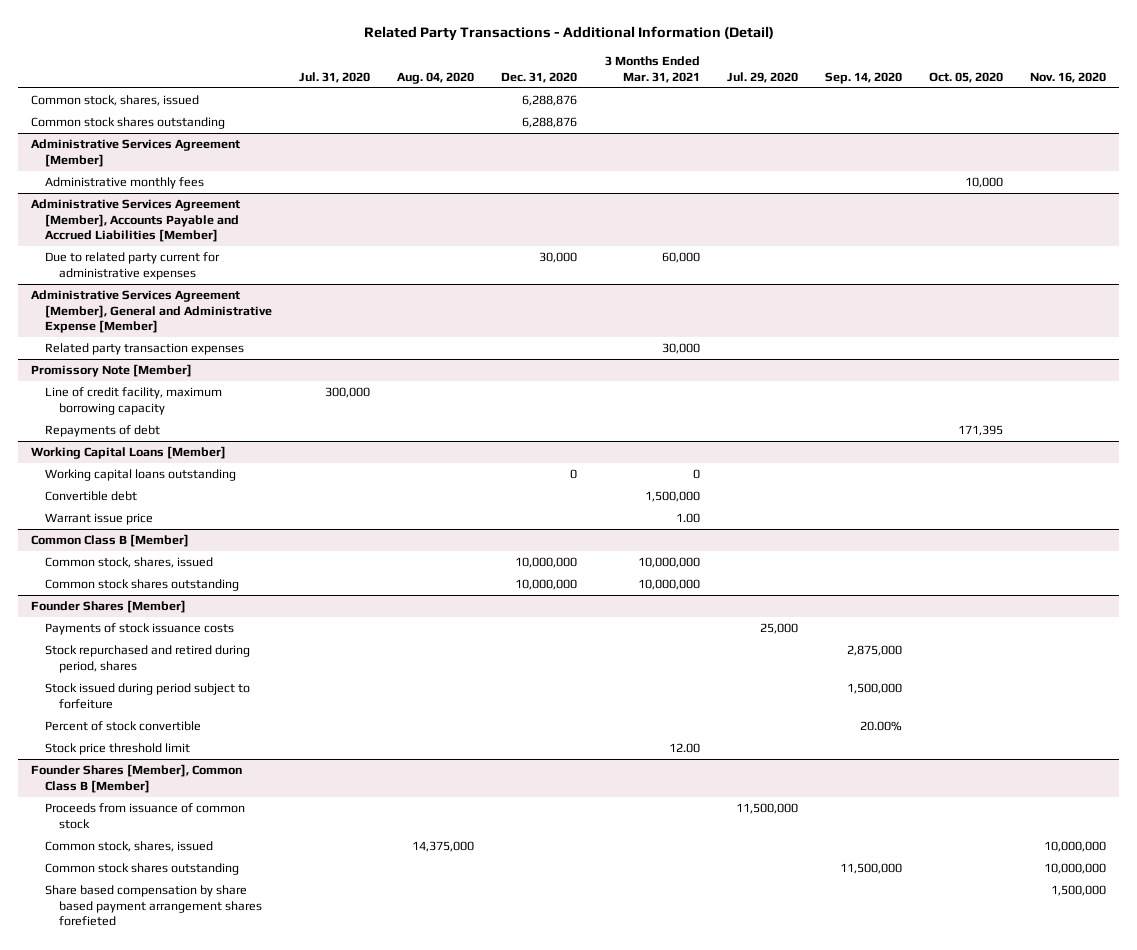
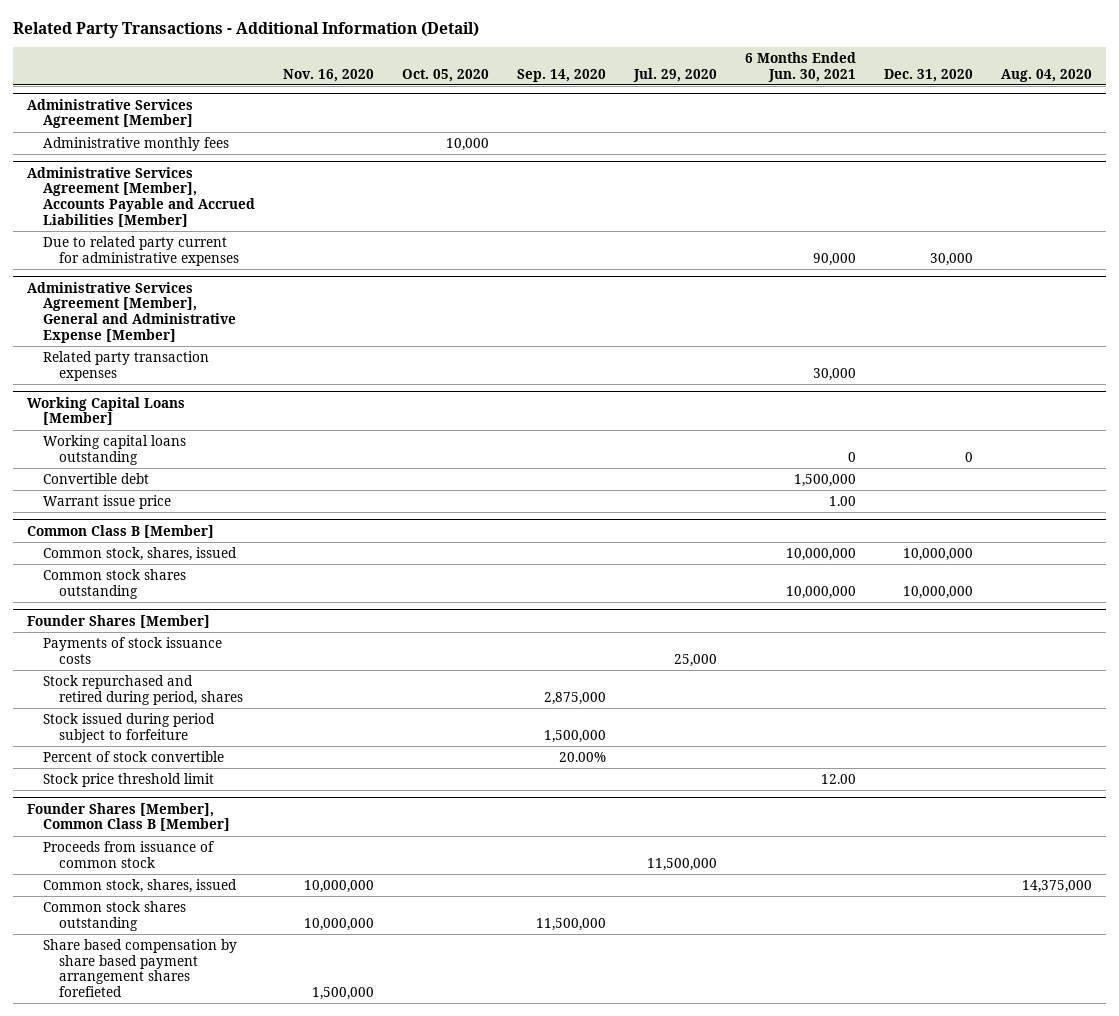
[299,71,371,83] Jul. 31, 2020 -> none
[604,56,700,83] 3 Months Ended Mar. 31, 2021 -> none
none -> [744,52,856,82] 6 Months Ended Jun. 30, 2021
[31,95,200,107] Common stock, shares, issued -> none
[31,117,226,130] Common stock shares outstanding -> none
[31,364,193,378] Promissory Note [Member] -> none
[45,387,223,415] Line of credit facility, maximum borrowing capacity -> none
[45,425,161,438] Repayments of debt -> none

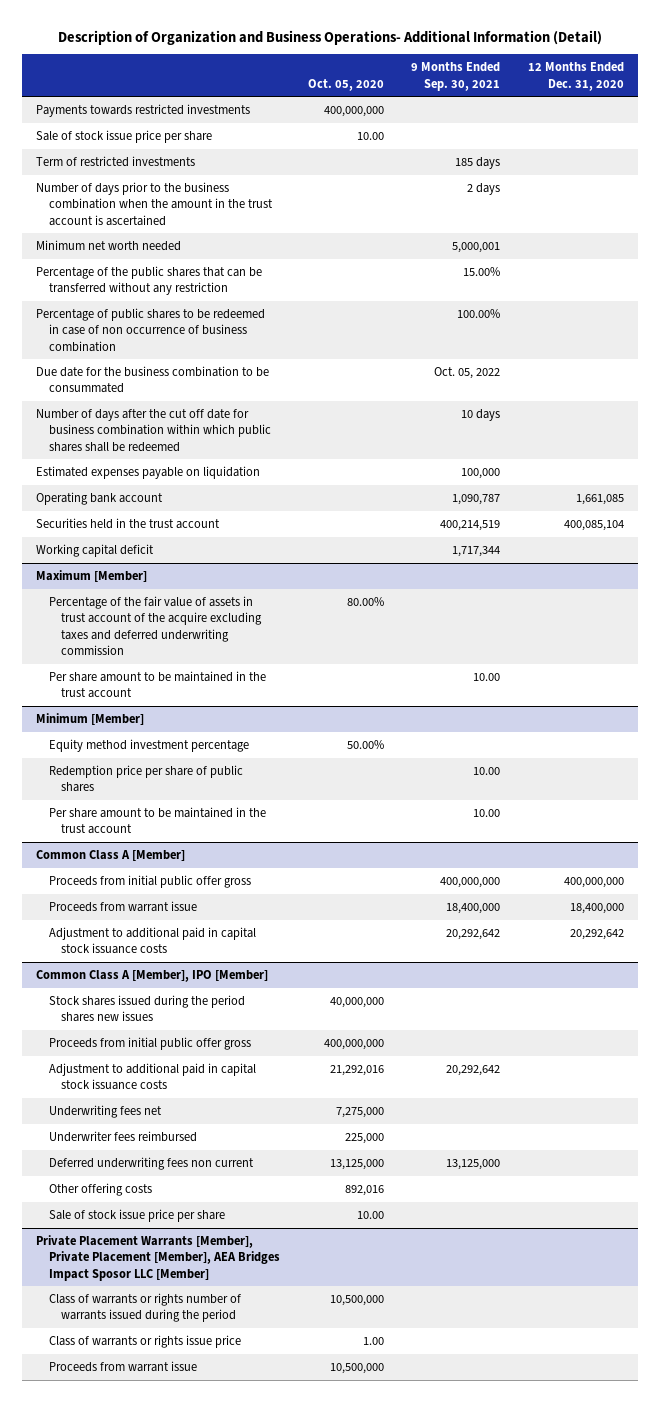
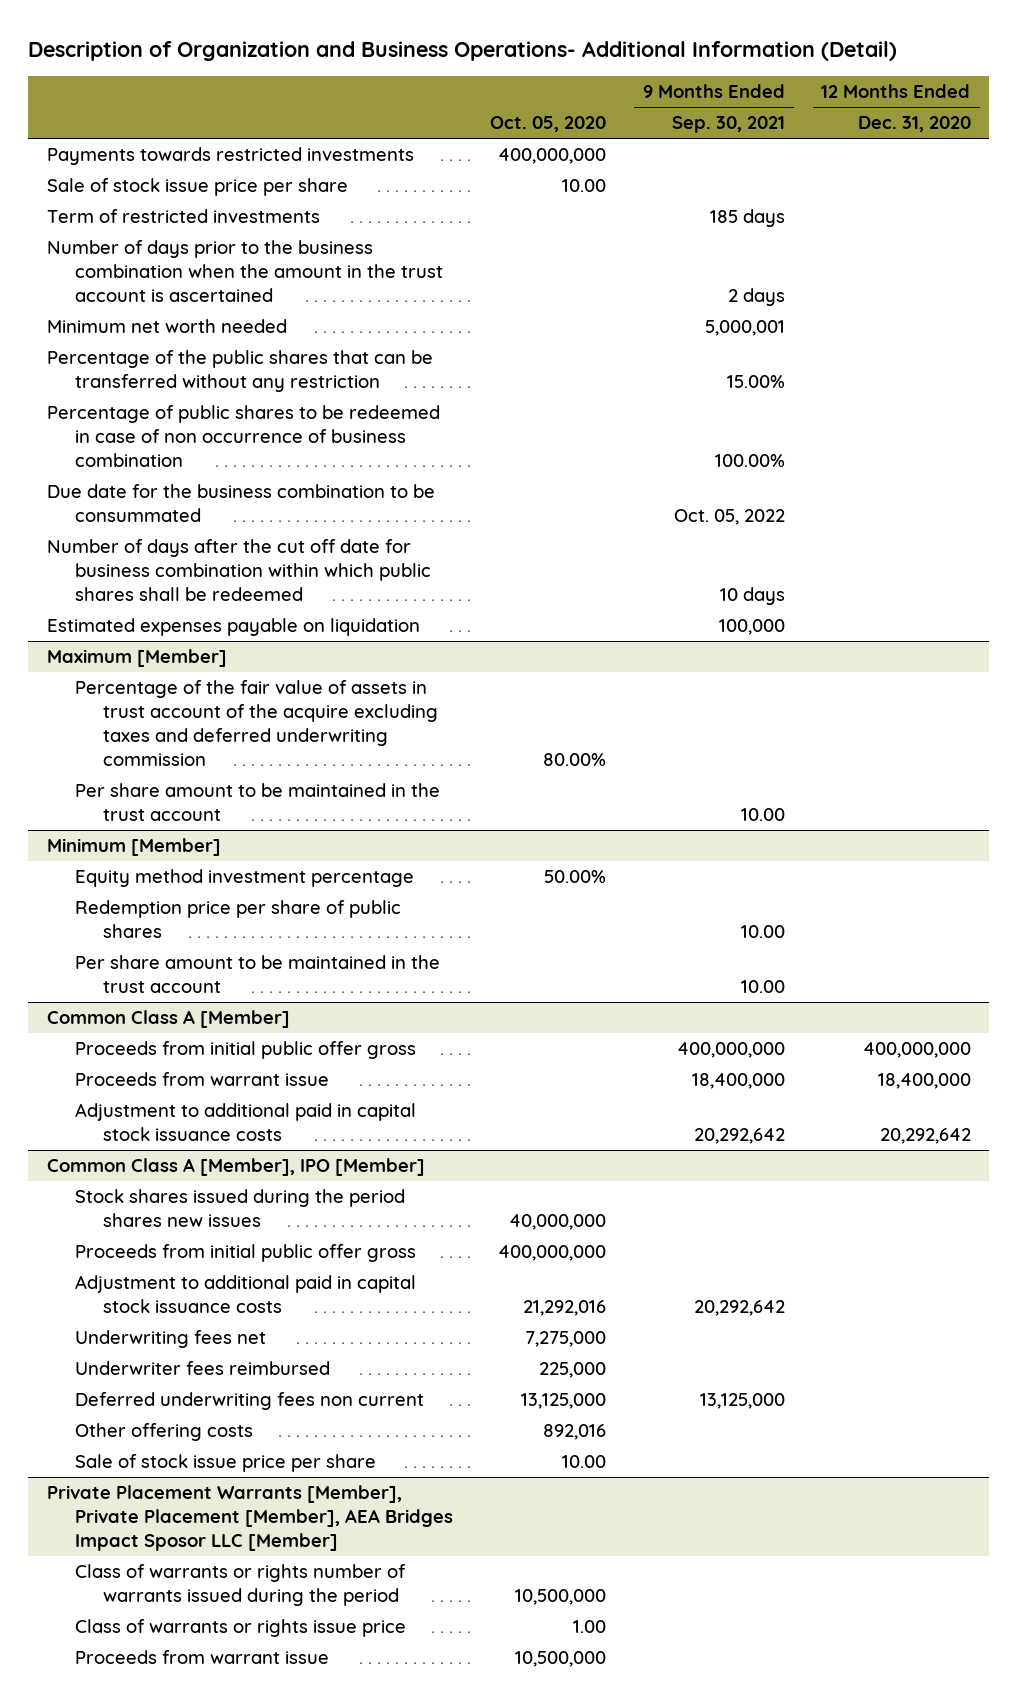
[36,492,164,506] Operating bank account -> none
[36,518,221,530] Securities held in the trust account -> none
[36,544,155,558] Working capital deficit -> none

